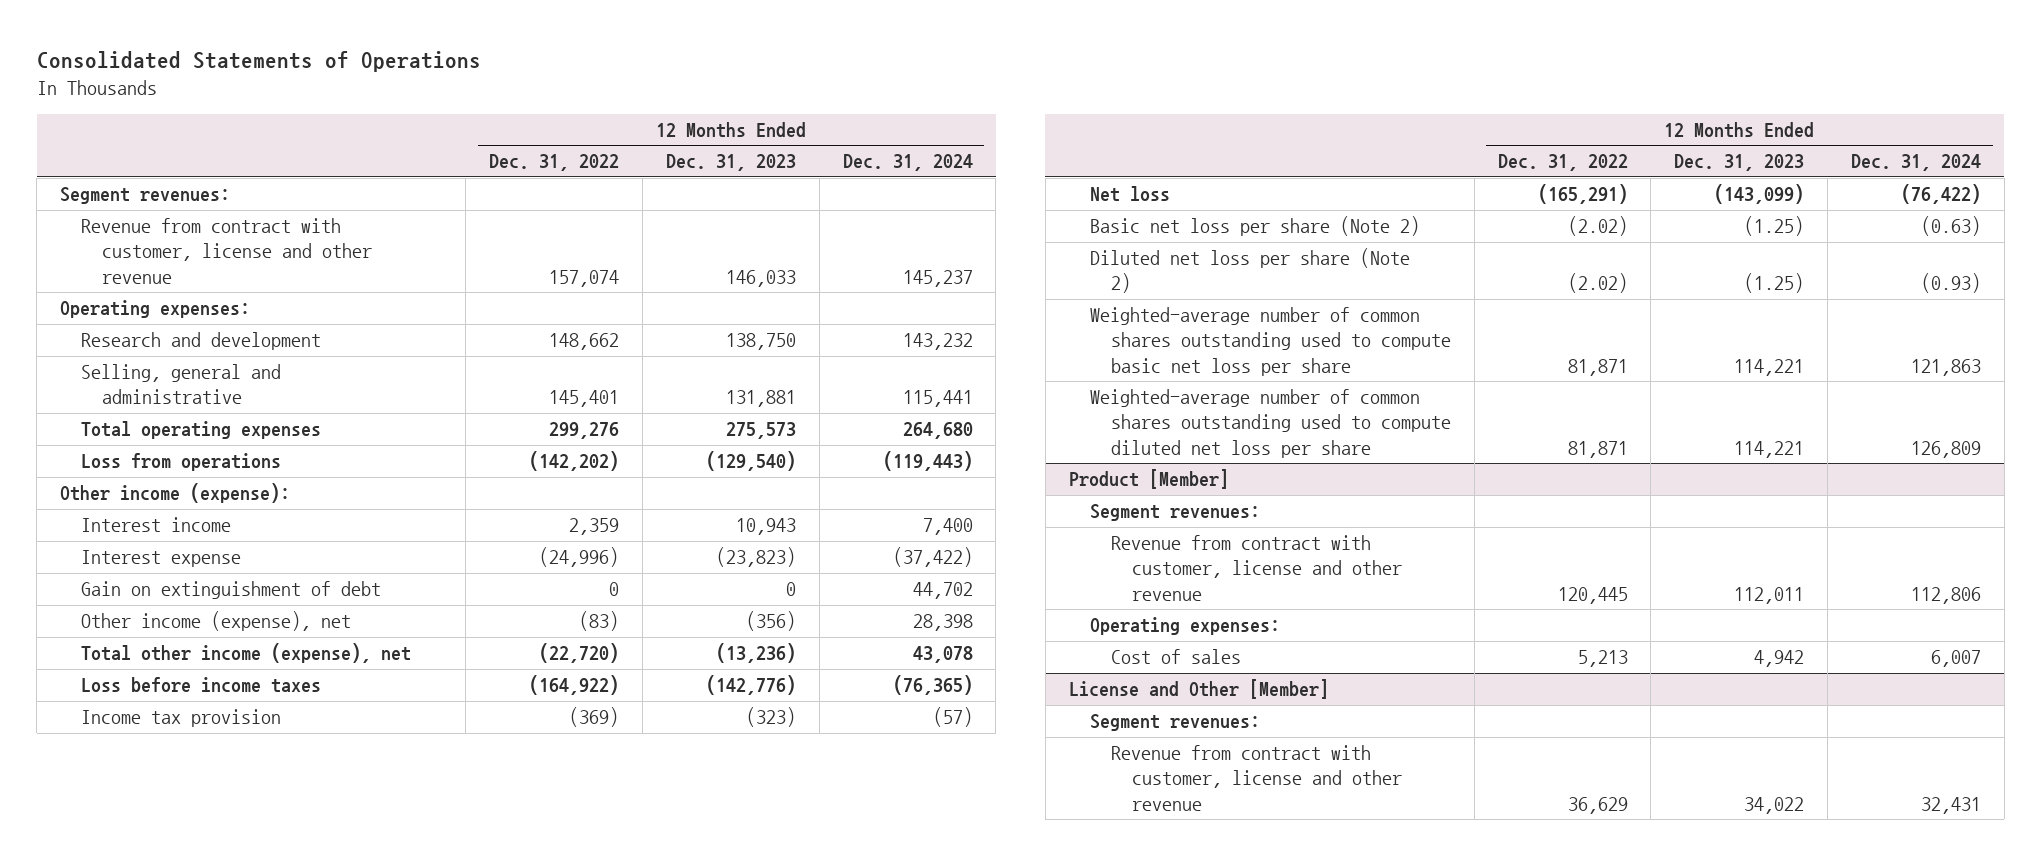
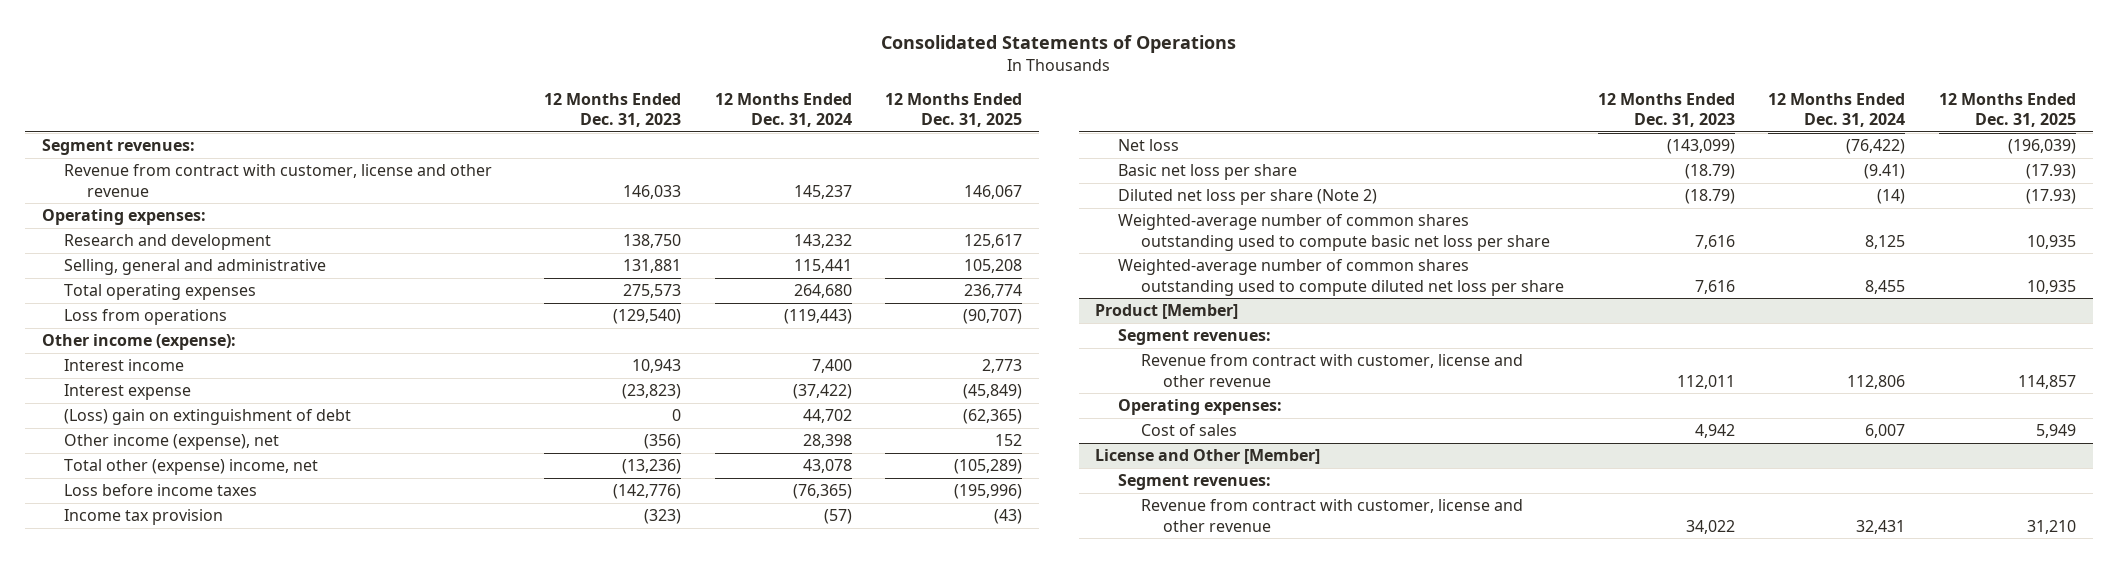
[489,154,620,172] Dec. 31, 2022 -> none
none -> [885,92,1023,127] 12 Months Ended Dec. 31, 2025
[81,581,382,600] Gain on extinguishment of debt -> [64,409,352,426] (Loss) gain on extinguishment of debt
[81,643,412,664] Total other income (expense), net -> [64,459,319,476] Total other (expense) income, net
[1089,216,1420,237] Basic net loss per share (Note 2) -> [1118,164,1298,181] Basic net loss per share
[1744,216,1805,237] (1.25) -> [1684,164,1735,180] (18.79)
[1920,216,1981,237] (0.63) -> [1864,164,1906,180] (9.41)
[1744,273,1805,294] (1.25) -> [1684,189,1735,205] (18.79)
[1920,273,1981,294] (0.93) -> [1877,189,1906,205] (14)
[1734,358,1805,376] 114,221 -> [1694,234,1735,249] 7,616
[1910,358,1981,376] 121,863 -> [1865,234,1906,249] 8,125
[1734,440,1805,458] 114,221 -> [1694,279,1735,294] 7,616
[1910,440,1981,458] 126,809 -> [1865,279,1906,294] 8,455

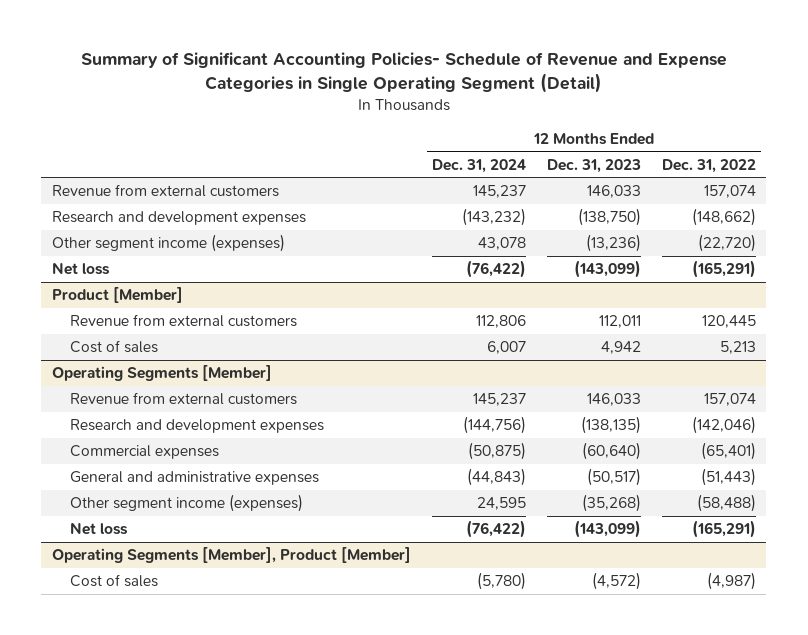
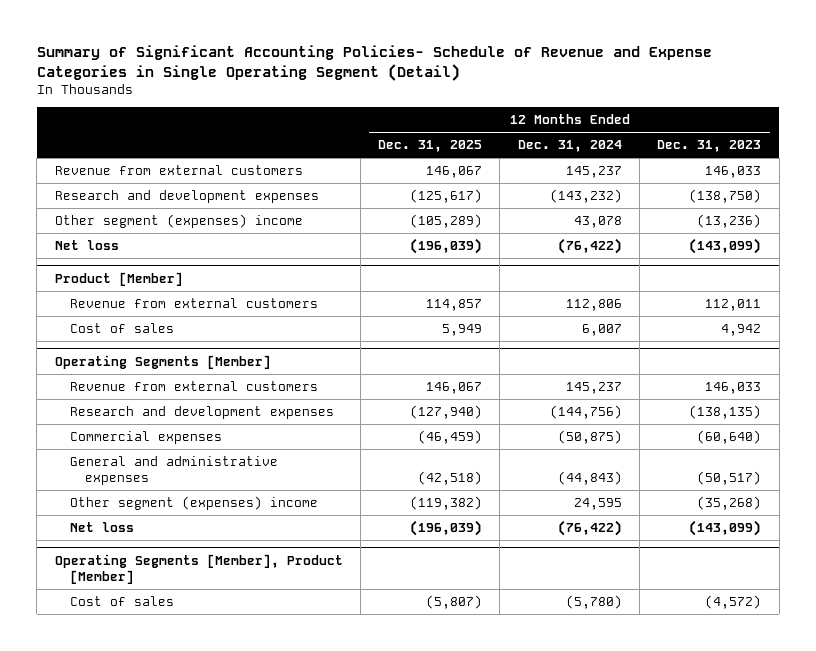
[661,158,756,173] Dec. 31, 2022 -> none
none -> [378,140,483,153] Dec. 31, 2025
[51,234,285,253] Other segment income (expenses) -> [54,214,303,229] Other segment (expenses) income
[70,494,304,513] Other segment income (expenses) -> [69,496,318,511] Other segment (expenses) income

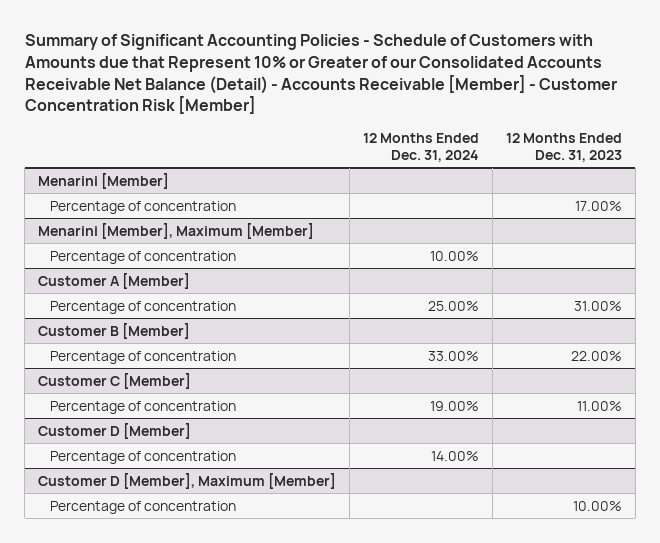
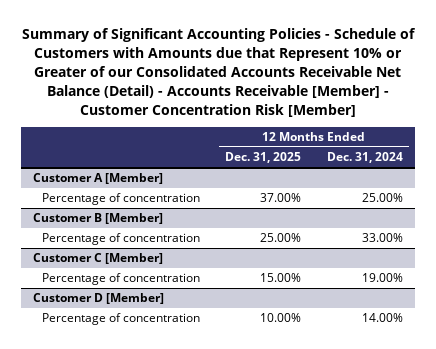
[505,132,622,162] 12 Months Ended Dec. 31, 2023 -> none
none -> [225,152,302,164] Dec. 31, 2025
[38,172,170,189] Menarini [Member] -> none
[49,200,236,214] Percentage of concentration -> none
[38,222,315,239] Menarini [Member], Maximum [Member] -> none
[49,250,236,264] Percentage of concentration -> none
[38,472,337,489] Customer D [Member], Maximum [Member] -> none
[49,500,236,514] Percentage of concentration -> none

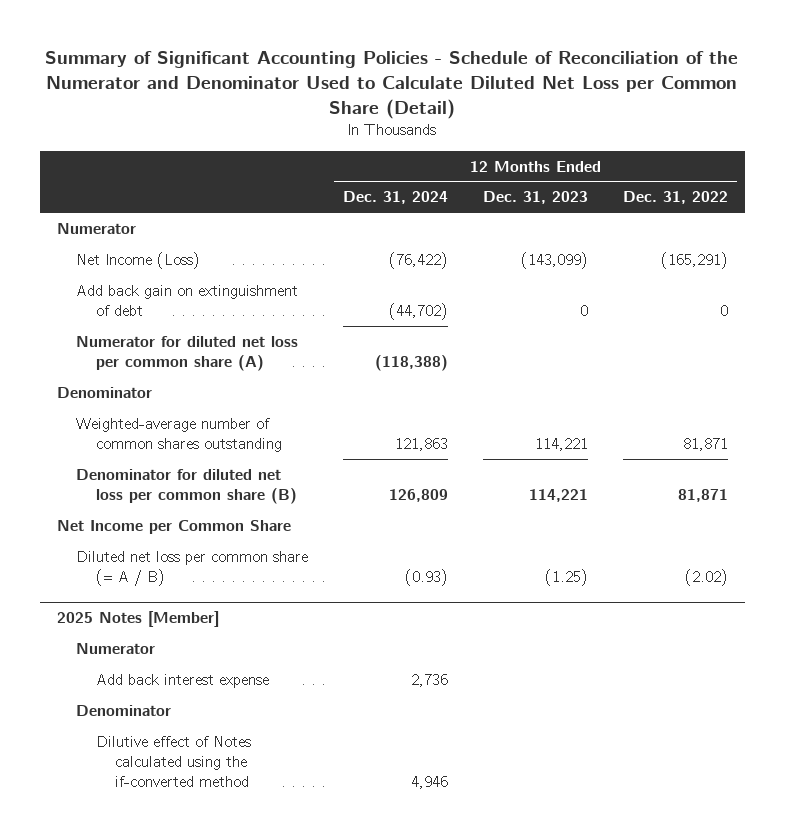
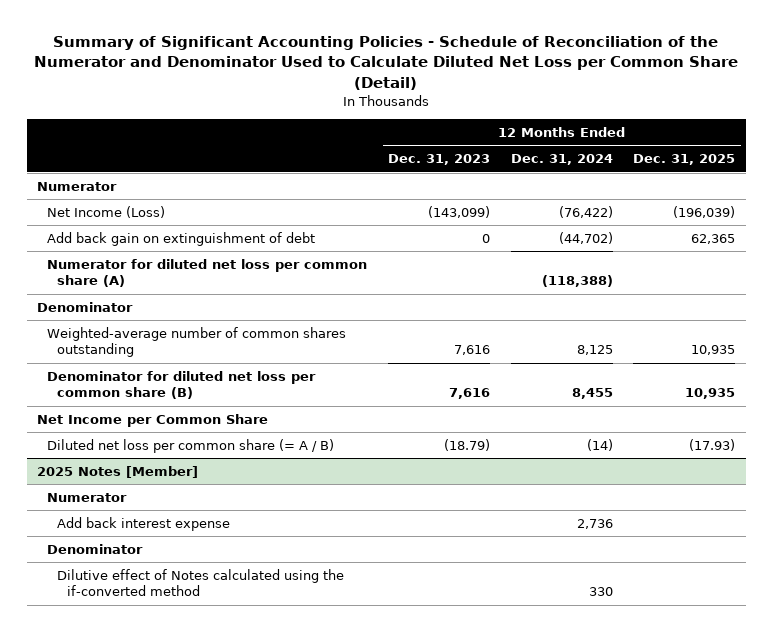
[623,191,729,205] Dec. 31, 2022 -> none
none -> [633,154,736,166] Dec. 31, 2025
[395,437,449,451] 121,863 -> [576,345,613,356] 8,125
[535,437,589,451] 114,221 -> [453,345,490,356] 7,616
[389,488,449,502] 126,809 -> [571,388,613,400] 8,455
[529,488,589,502] 114,221 -> [448,388,490,400] 7,616
[405,568,449,586] (0.93) -> [586,438,613,451] (14)
[545,568,589,586] (1.25) -> [443,438,490,451] (18.79)
[411,776,449,790] 4,946 -> [588,587,613,597] 330

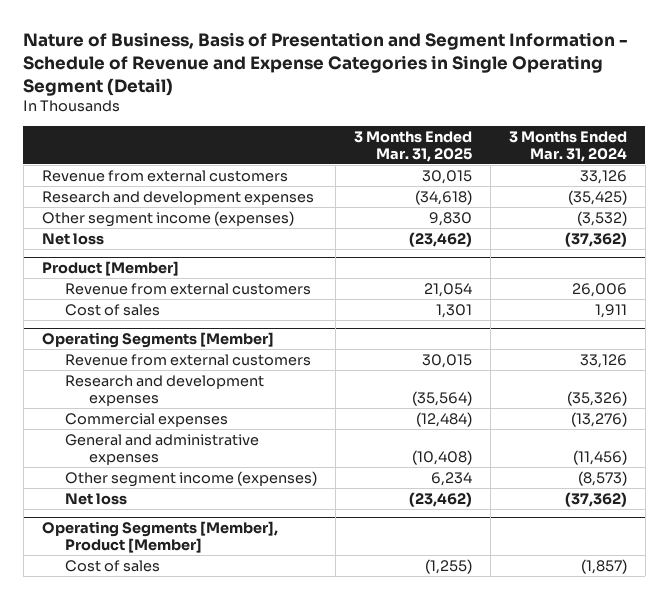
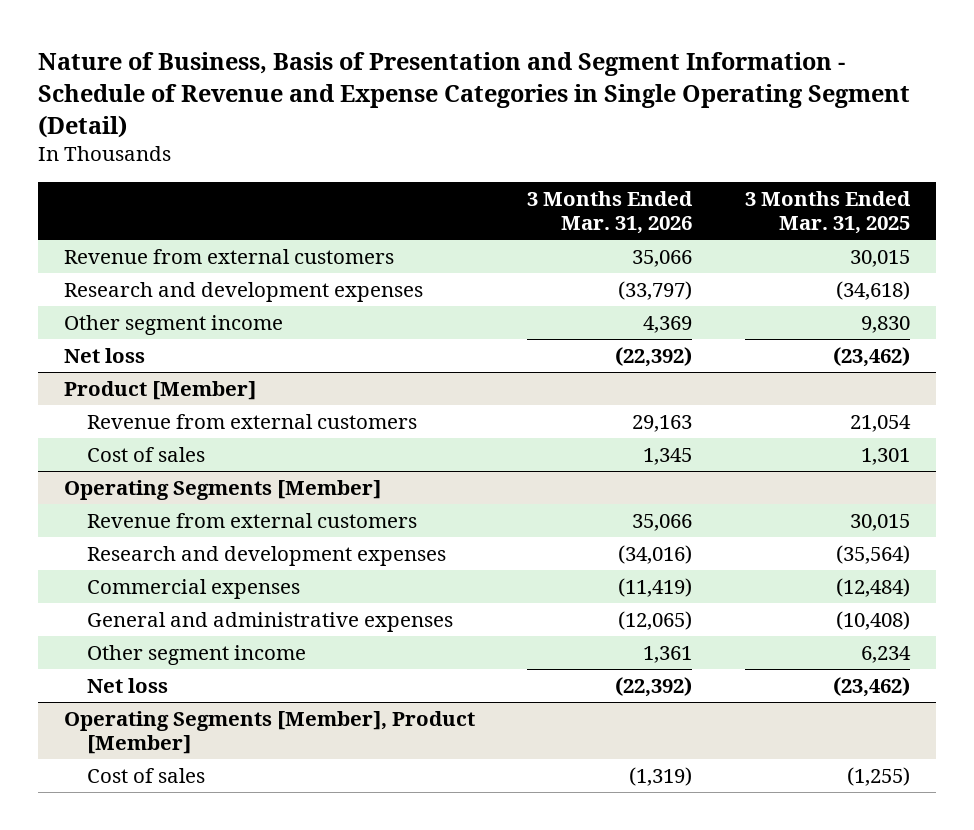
[509,130,628,162] 3 Months Ended Mar. 31, 2024 -> none
none -> [527,190,694,235] 3 Months Ended Mar. 31, 2026
[41,210,294,227] Other segment income (expenses) -> [64,314,284,335] Other segment income
[65,470,318,487] Other segment income (expenses) -> [86,644,306,665] Other segment income

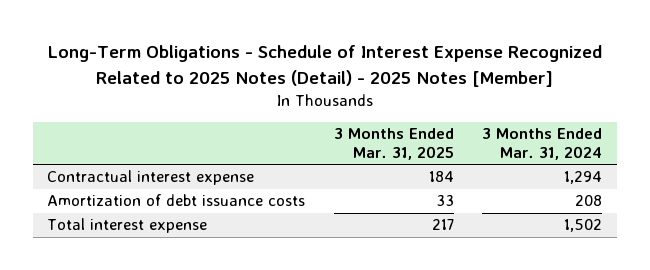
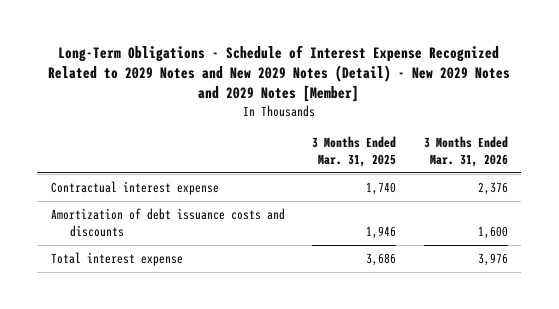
[47,45,602,87] Long-Term Obligations - Schedule of Interest Expense Recognized Related to 2025 Notes (Detail) - 2025 Notes [Member] -> [48,44,511,103] Long-Term Obligations - Schedule of Interest Expense Recognized Related to 2029 Notes and New 2029 Notes (Detail) - New 2029 Notes and 2029 Notes [Member]
[482,128,603,161] 3 Months Ended Mar. 31, 2024 -> none
none -> [423,136,508,167] 3 Months Ended Mar. 31, 2026
[428,171,454,183] 184 -> [366,182,397,196] 1,740
[47,194,306,207] Amortization of debt issuance costs -> [51,208,286,237] Amortization of debt issuance costs and discounts
[435,195,454,207] 33 -> [366,225,397,239] 1,946
[431,219,454,231] 217 -> [366,253,397,267] 3,686

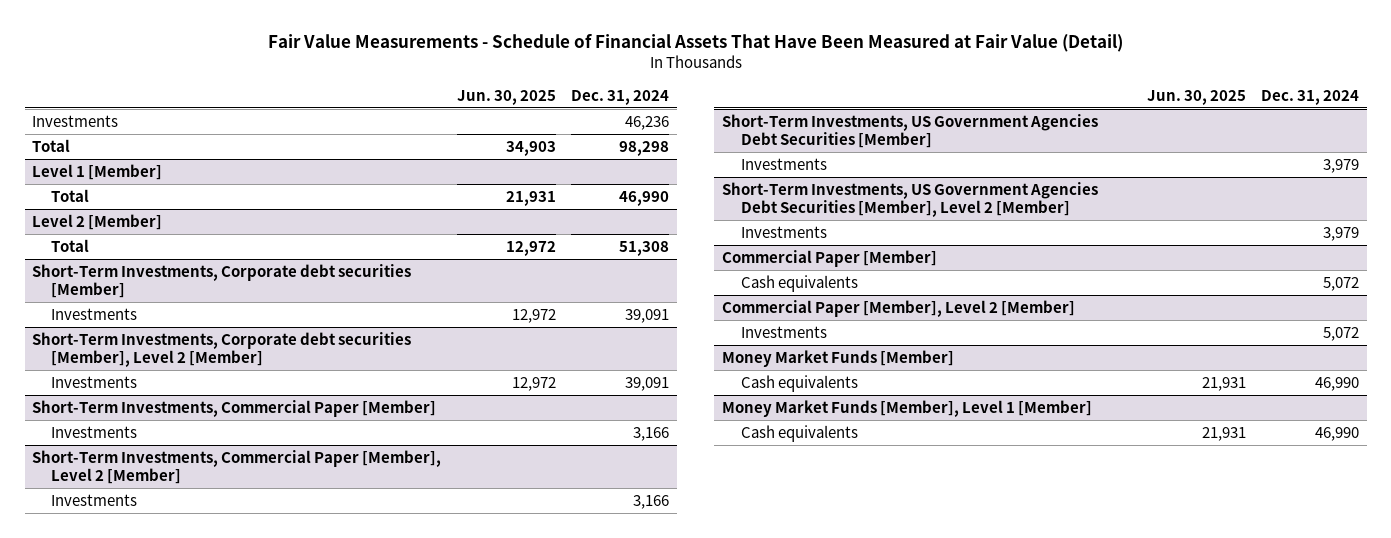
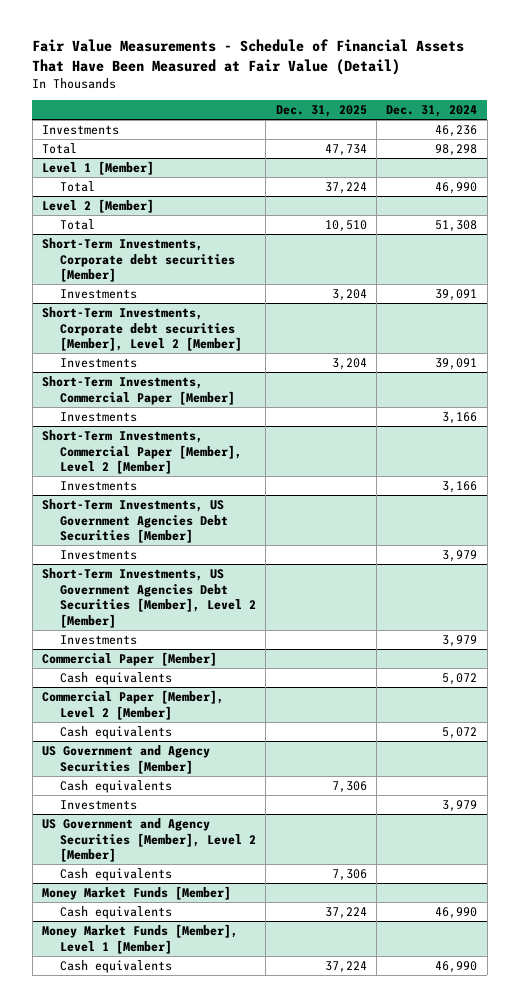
[456,89,556,105] Jun. 30, 2025 -> none
none -> [275,105,367,118] Dec. 31, 2025
none -> [59,725,172,739] Cash equivalents
none -> [42,744,211,774] US Government and Agency Securities [Member]
none -> [59,779,172,793] Cash equivalents
[1323,327,1360,342] 5,072 -> [442,799,478,812] 3,979
none -> [42,817,256,863] US Government and Agency Securities [Member], Level 2 [Member]
none -> [59,867,172,881] Cash equivalents

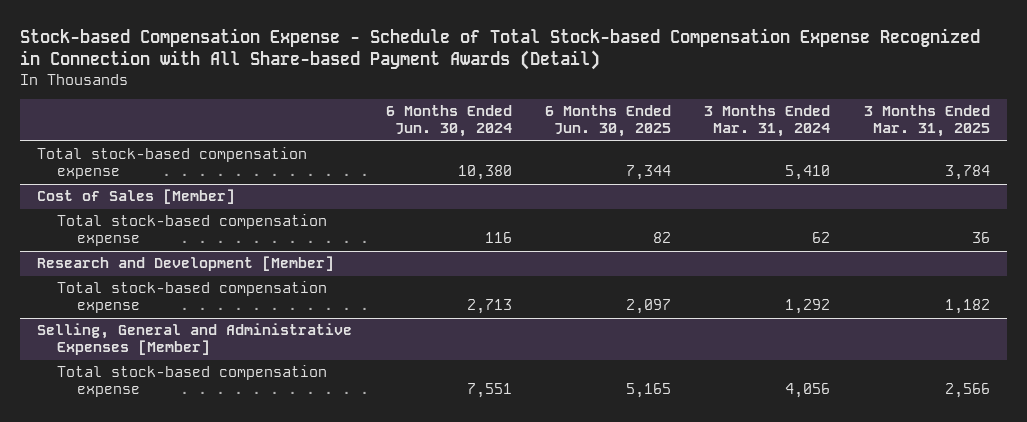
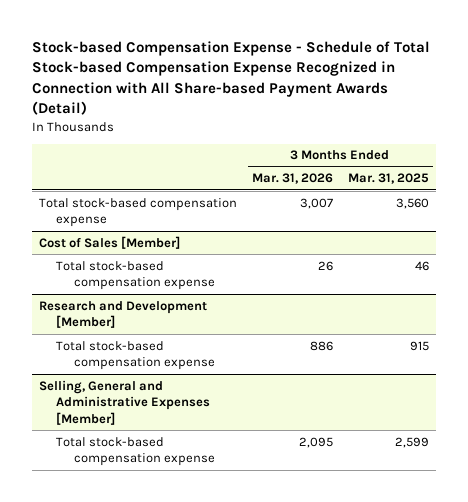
[385,105,512,138] 6 Months Ended Jun. 30, 2024 -> none
[544,105,671,138] 6 Months Ended Jun. 30, 2025 -> none
[704,105,831,138] 3 Months Ended Mar. 31, 2024 -> none
none -> [251,173,333,185] Mar. 31, 2026
[944,165,990,181] 3,784 -> [395,197,429,209] 3,560
[971,232,990,244] 36 -> [414,260,429,271] 46
[944,299,990,315] 1,182 -> [409,340,429,351] 915
[944,383,990,399] 2,566 -> [394,436,429,448] 2,599

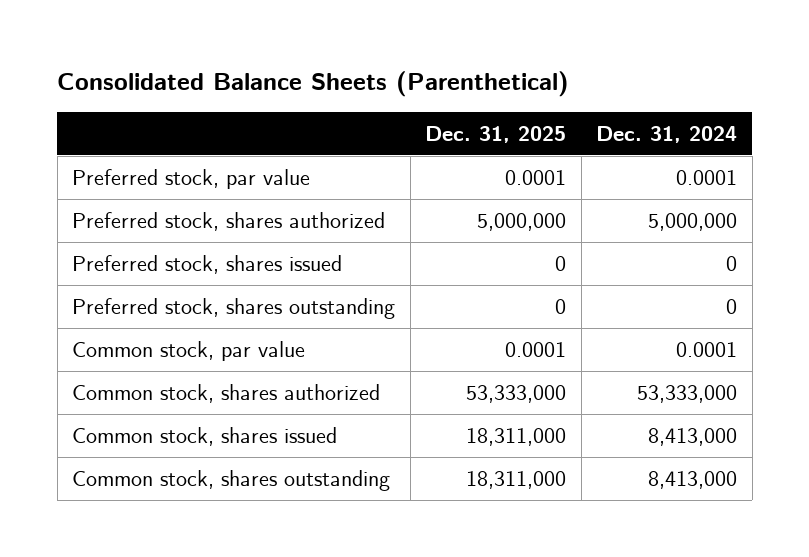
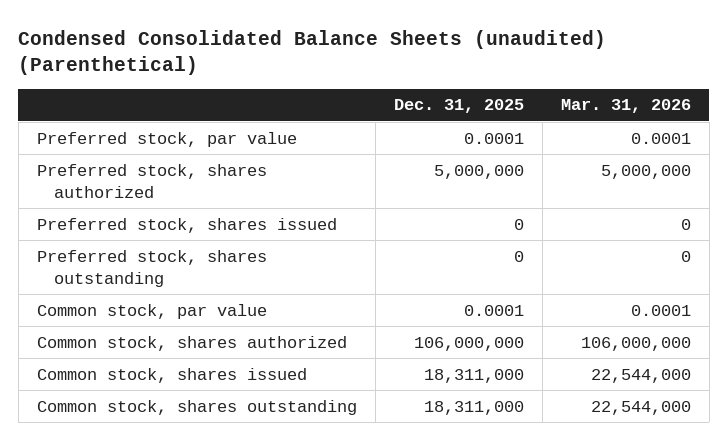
[57,71,570,98] Consolidated Balance Sheets (Parenthetical) -> [18,29,607,76] Condensed Consolidated Balance Sheets (unaudited) (Parenthetical)
[596,125,738,143] Dec. 31, 2024 -> none
none -> [560,99,691,114] Mar. 31, 2026
[466,385,567,404] 53,333,000 -> [413,336,524,351] 106,000,000

